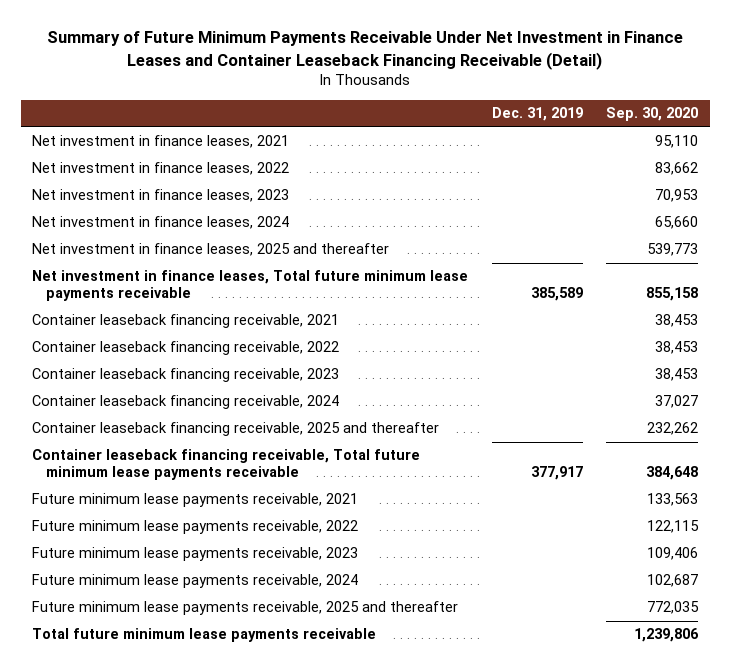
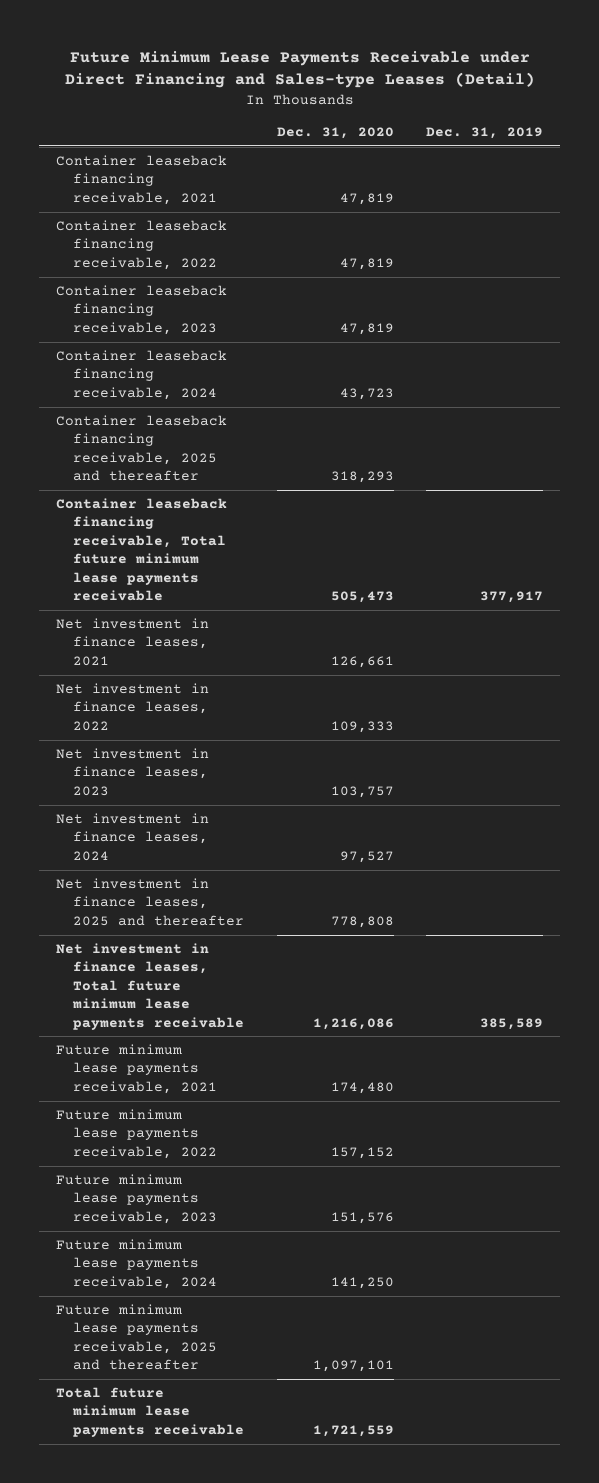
[47,31,684,70] Summary of Future Minimum Payments Receivable Under Net Investment in Finance Leases and Container Leaseback Financing Receivable (Detail) -> [64,50,535,89] Future Minimum Lease Payments Receivable under Direct Financing and Sales-type Leases (Detail)
[606,107,699,122] Sep. 30, 2020 -> none
none -> [276,126,394,139] Dec. 31, 2020
[32,135,290,149] Net investment in finance leases, 2021 -> [55,618,209,666] Net investment in finance leases, 2021
[32,162,290,176] Net investment in finance leases, 2022 -> [55,683,209,731] Net investment in finance leases, 2022
[32,189,290,203] Net investment in finance leases, 2023 -> [55,748,209,796] Net investment in finance leases, 2023
[32,216,290,230] Net investment in finance leases, 2024 -> [55,813,209,861] Net investment in finance leases, 2024
[32,243,390,257] Net investment in finance leases, 2025 and thereafter -> [55,878,244,926] Net investment in finance leases, 2025 and thereafter
[32,270,469,302] Net investment in finance leases, Total future minimum lease payments receivable -> [55,943,244,1030] Net investment in finance leases, Total future minimum lease payments receivable

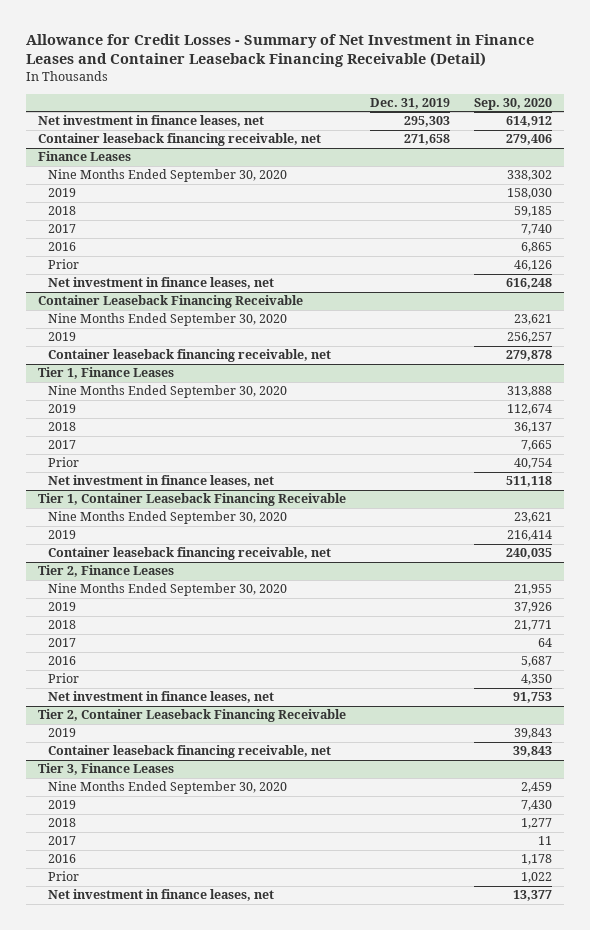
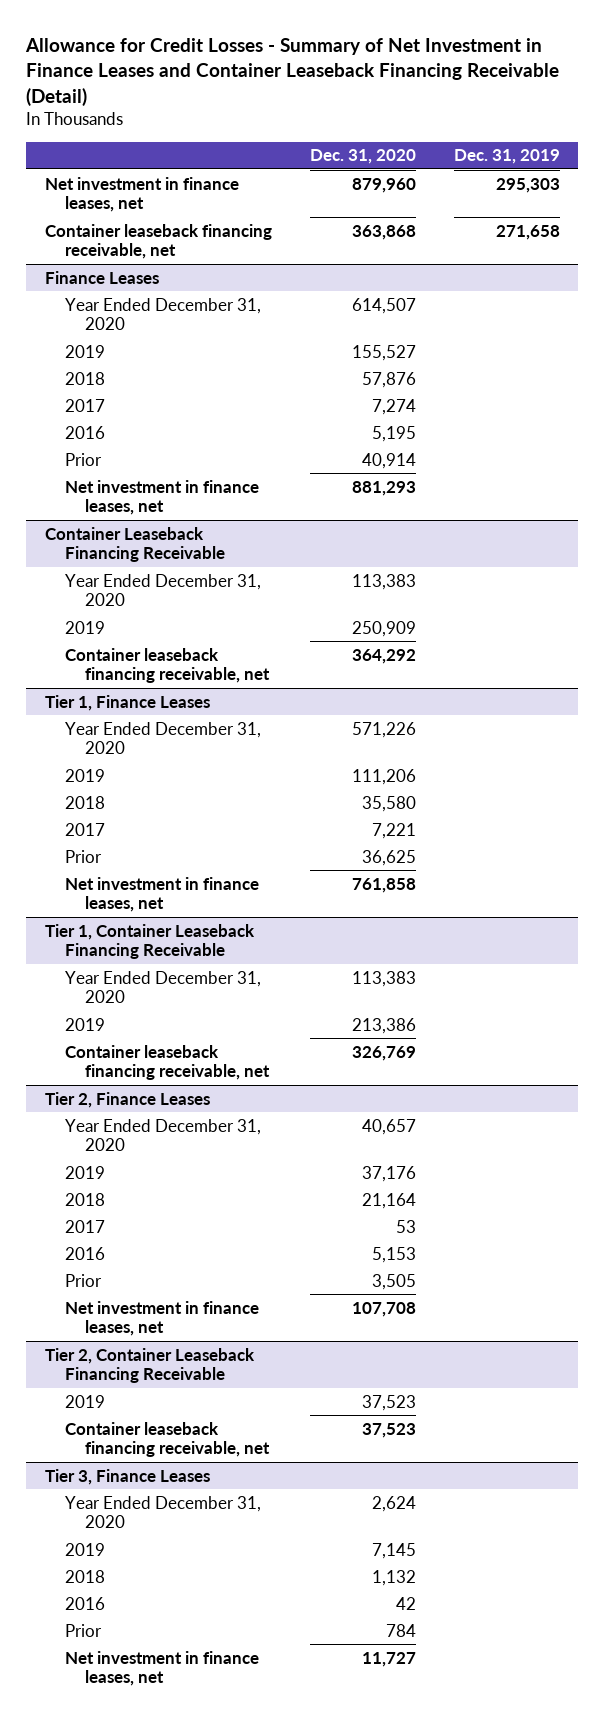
[474,97,553,110] Sep. 30, 2020 -> none
none -> [309,149,416,165] Dec. 31, 2020
[47,169,287,183] Nine Months Ended September 30, 2020 -> [64,297,261,330] Year Ended December 31, 2020
[47,313,287,327] Nine Months Ended September 30, 2020 -> [64,573,261,606] Year Ended December 31, 2020
[47,385,287,399] Nine Months Ended September 30, 2020 -> [64,721,261,754] Year Ended December 31, 2020
[47,511,287,525] Nine Months Ended September 30, 2020 -> [64,970,261,1003] Year Ended December 31, 2020
[47,583,287,597] Nine Months Ended September 30, 2020 -> [64,1118,261,1151] Year Ended December 31, 2020
[47,781,287,795] Nine Months Ended September 30, 2020 -> [64,1495,261,1528] Year Ended December 31, 2020
[47,836,76,846] 2017 -> none

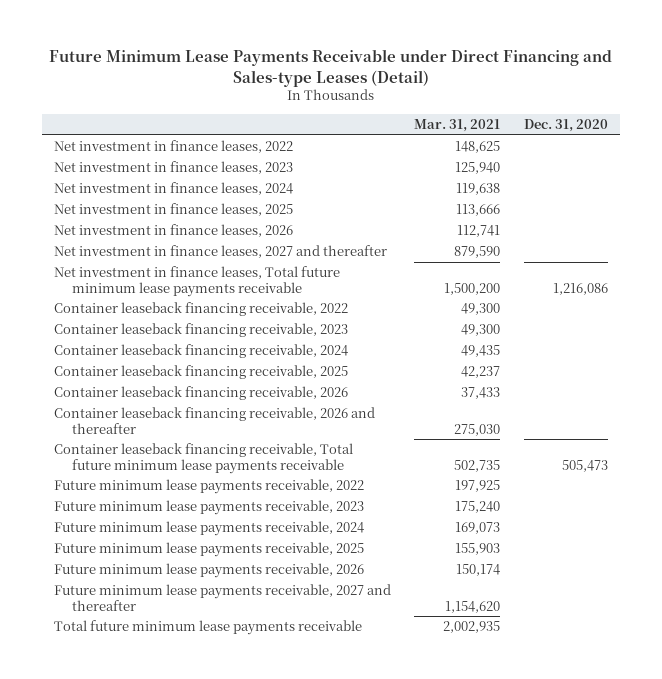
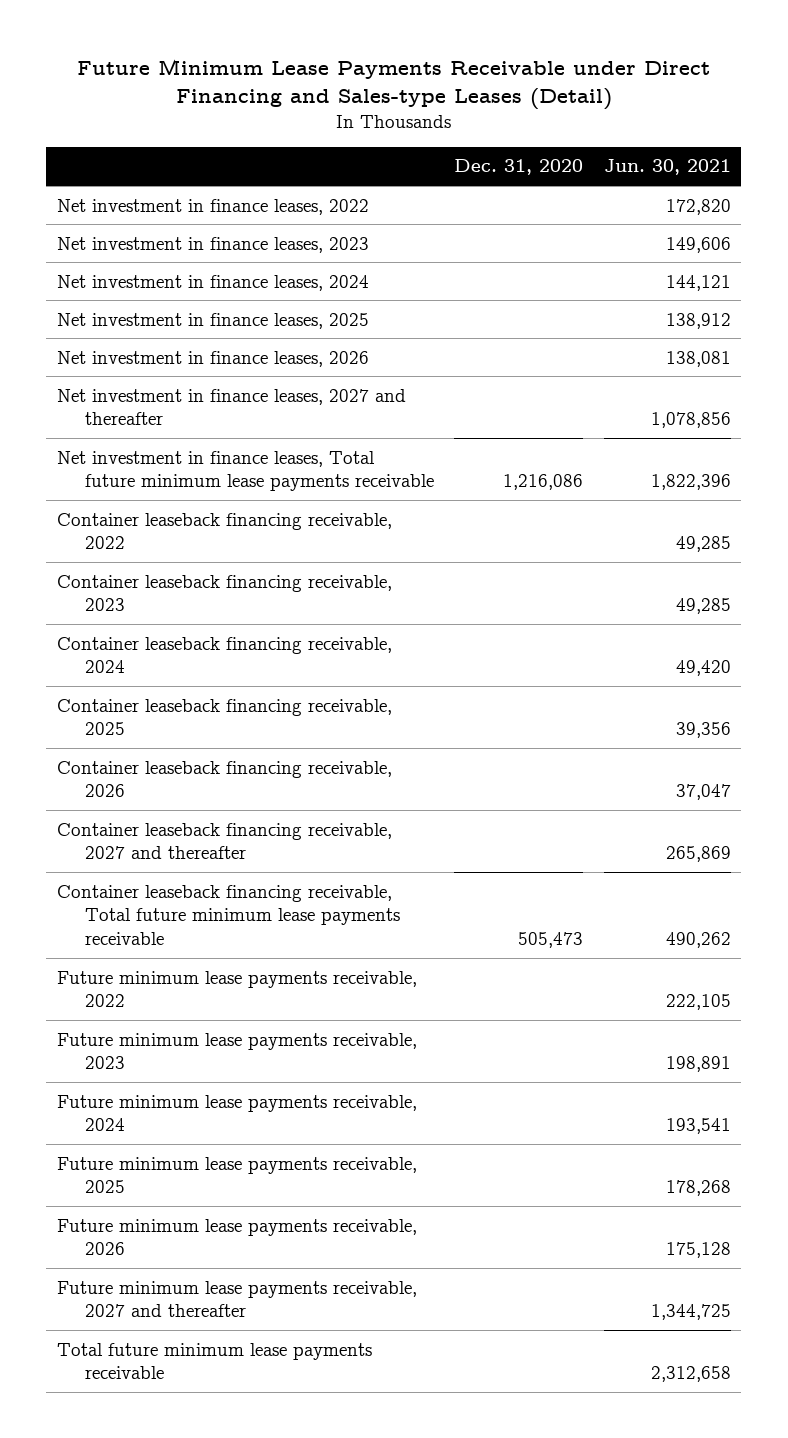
[414,118,501,132] Mar. 31, 2021 -> none
none -> [603,159,731,176] Jun. 30, 2021
[53,407,375,434] Container leaseback financing receivable, 2026 and thereafter -> [56,822,392,860] Container leaseback financing receivable, 2027 and thereafter

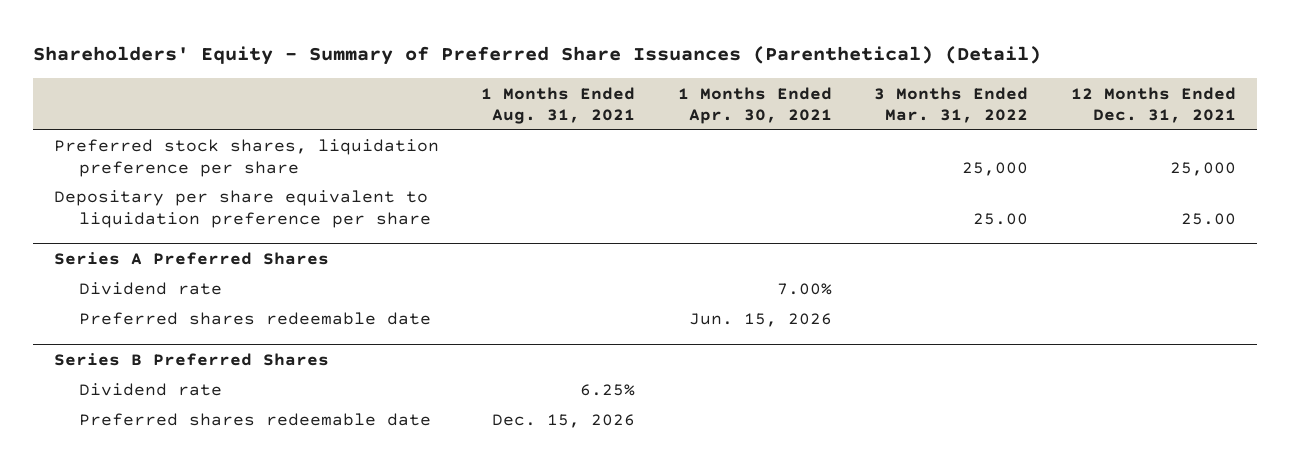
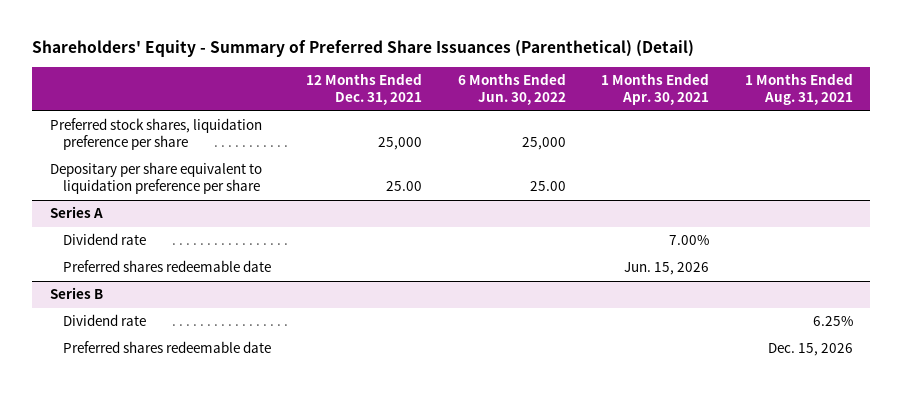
[874,86,1029,124] 3 Months Ended Mar. 31, 2022 -> none
none -> [457,73,566,106] 6 Months Ended Jun. 30, 2022
[53,252,329,266] Series A Preferred Shares -> [49,206,103,219] Series A
[53,353,329,367] Series B Preferred Shares -> [49,287,103,300] Series B

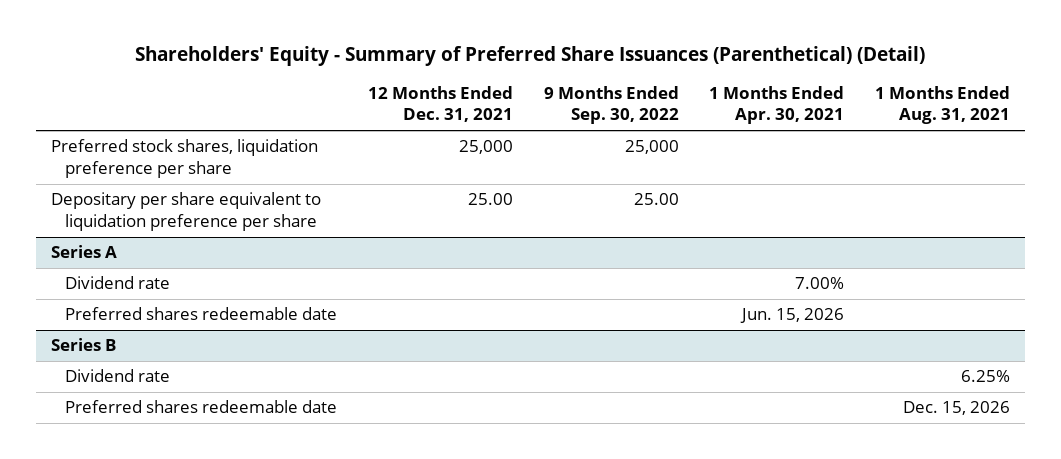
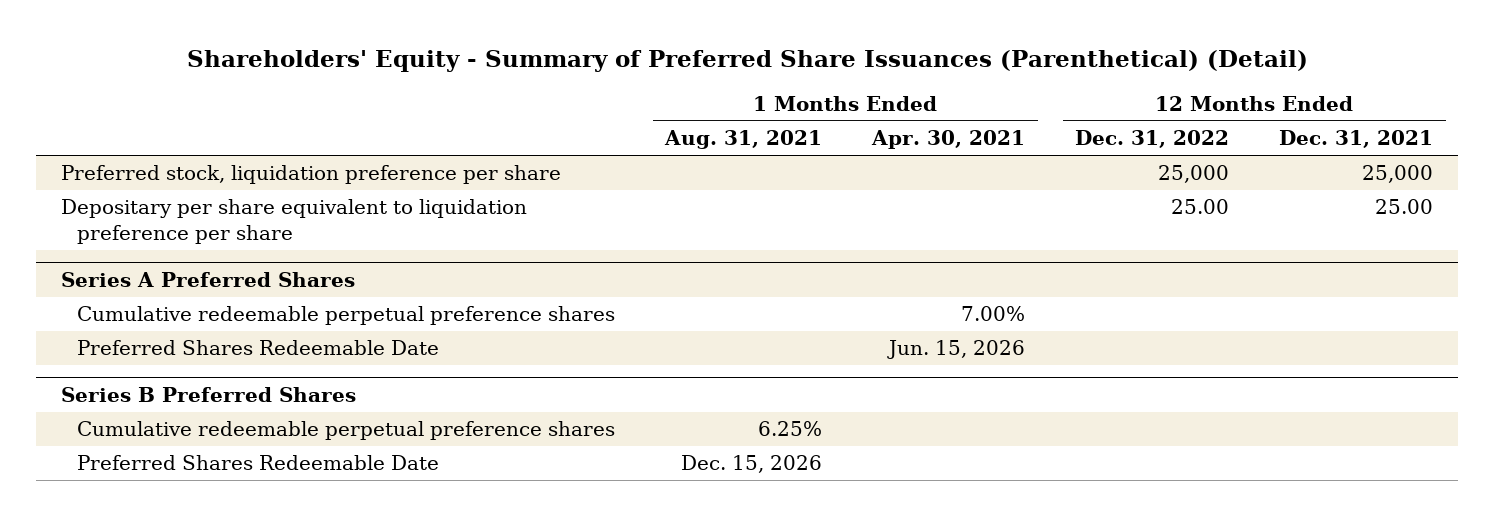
[543,86,679,125] 9 Months Ended Sep. 30, 2022 -> none
none -> [1075,130,1230,149] Dec. 31, 2022
[51,139,319,178] Preferred stock shares, liquidation preference per share -> [60,165,561,185] Preferred stock, liquidation preference per share
[51,245,118,259] Series A -> [60,272,355,288] Series A Preferred Shares
[65,276,171,290] Dividend rate -> [77,306,616,326] Cumulative redeemable perpetual preference shares
[65,307,338,321] Preferred shares redeemable date -> [77,340,440,356] Preferred Shares Redeemable Date
[51,338,117,352] Series B -> [60,387,356,403] Series B Preferred Shares
[65,369,171,383] Dividend rate -> [77,421,616,441] Cumulative redeemable perpetual preference shares
[65,400,338,414] Preferred shares redeemable date -> [77,455,440,471] Preferred Shares Redeemable Date

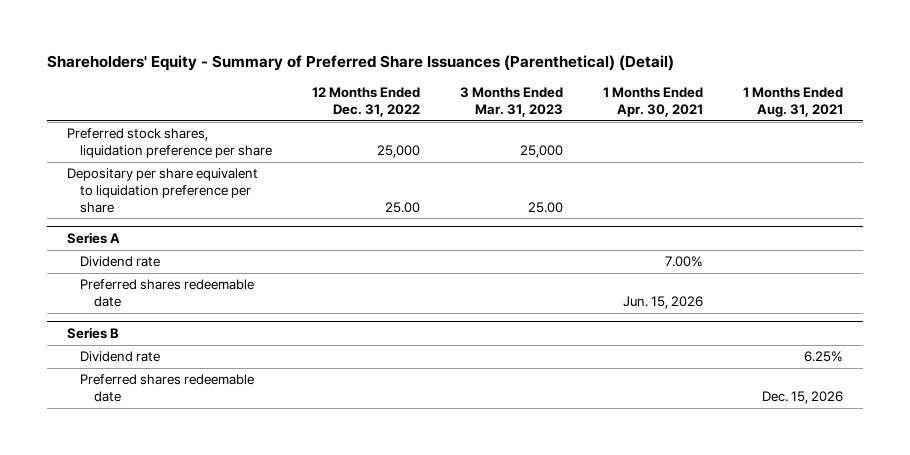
[1279,130,1434,149] Dec. 31, 2021 -> none
none -> [460,87,564,117] 3 Months Ended Mar. 31, 2023
[60,165,561,185] Preferred stock, liquidation preference per share -> [66,128,273,159] Preferred stock shares, liquidation preference per share
[60,272,355,288] Series A Preferred Shares -> [66,231,120,244] Series A
[77,306,616,326] Cumulative redeemable perpetual preference shares -> [80,256,161,268] Dividend rate
[77,340,440,356] Preferred Shares Redeemable Date -> [80,279,255,308] Preferred shares redeemable date
[60,387,356,403] Series B Preferred Shares -> [66,326,119,339] Series B
[77,421,616,441] Cumulative redeemable perpetual preference shares -> [80,351,161,363] Dividend rate
[77,455,440,471] Preferred Shares Redeemable Date -> [80,374,255,403] Preferred shares redeemable date

